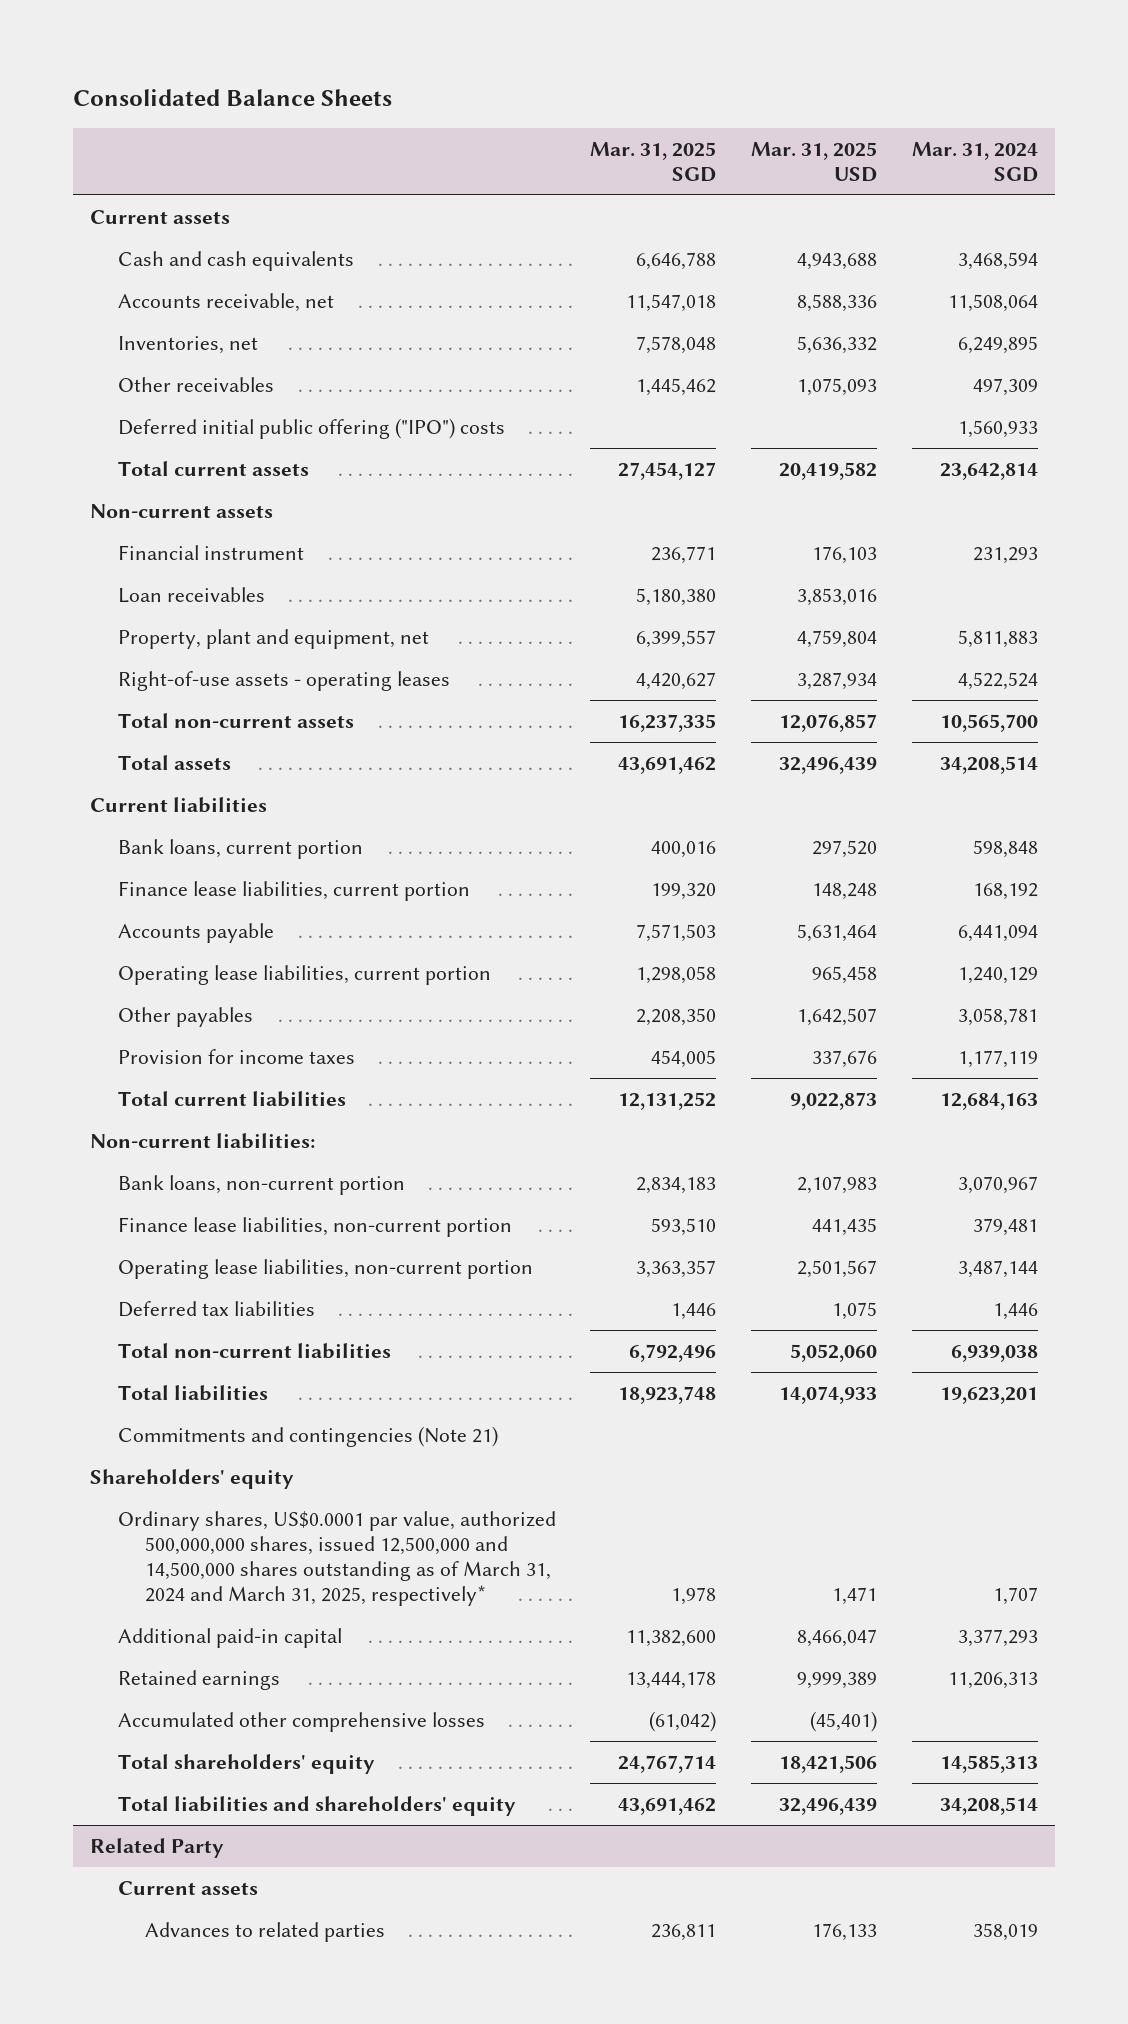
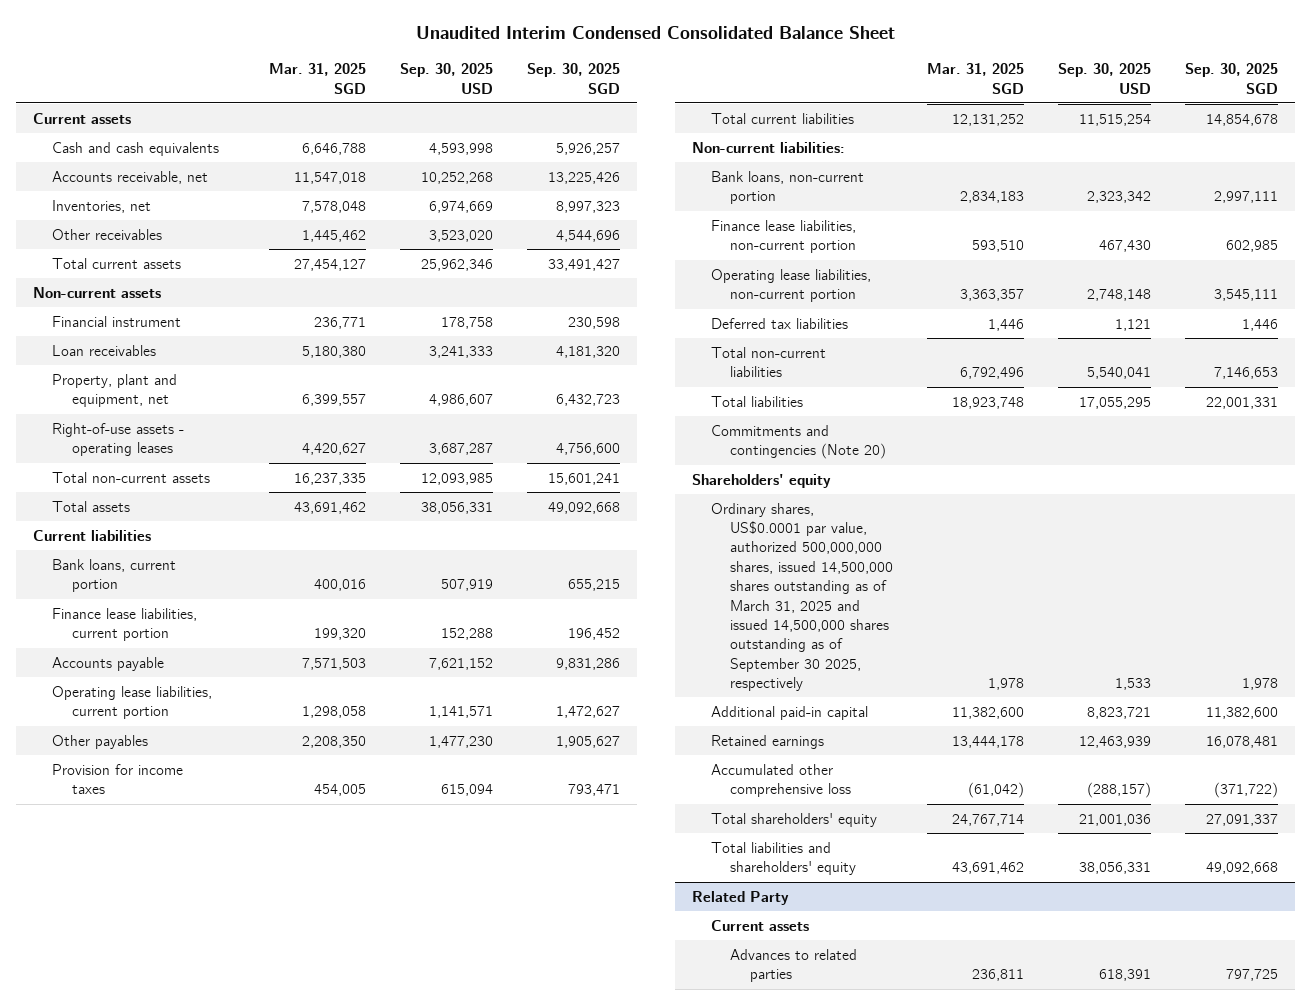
[73,89,393,107] Consolidated Balance Sheets -> [415,26,895,40] Unaudited Interim Condensed Consolidated Balance Sheet
[750,141,877,182] Mar. 31, 2025 USD -> none
[911,141,1038,182] Mar. 31, 2024 SGD -> none
none -> [399,63,493,94] Sep. 30, 2025 USD
none -> [526,63,620,94] Sep. 30, 2025 SGD
[117,417,505,439] Deferred initial public offering ("IPO") costs -> none
[117,1425,498,1447] Commitments and contingencies (Note 21) -> [710,424,887,460] Commitments and contingencies (Note 20)
[117,1510,556,1607] Ordinary shares, US$0.0001 par value, authorized 500,000,000 shares, issued 12,500,000 and 14,500,000 shares outstanding as of March 31, 2024 and March 31, 2025, respectively* -> [710,502,894,691] Ordinary shares, US$0.0001 par value, authorized 500,000,000 shares, issued 14,500,000 shares outstanding as of March 31, 2025 and issued 14,500,000 shares outstanding as of September 30 2025, respectively
[117,1711,485,1732] Accumulated other comprehensive losses -> [710,763,852,798] Accumulated other comprehensive loss

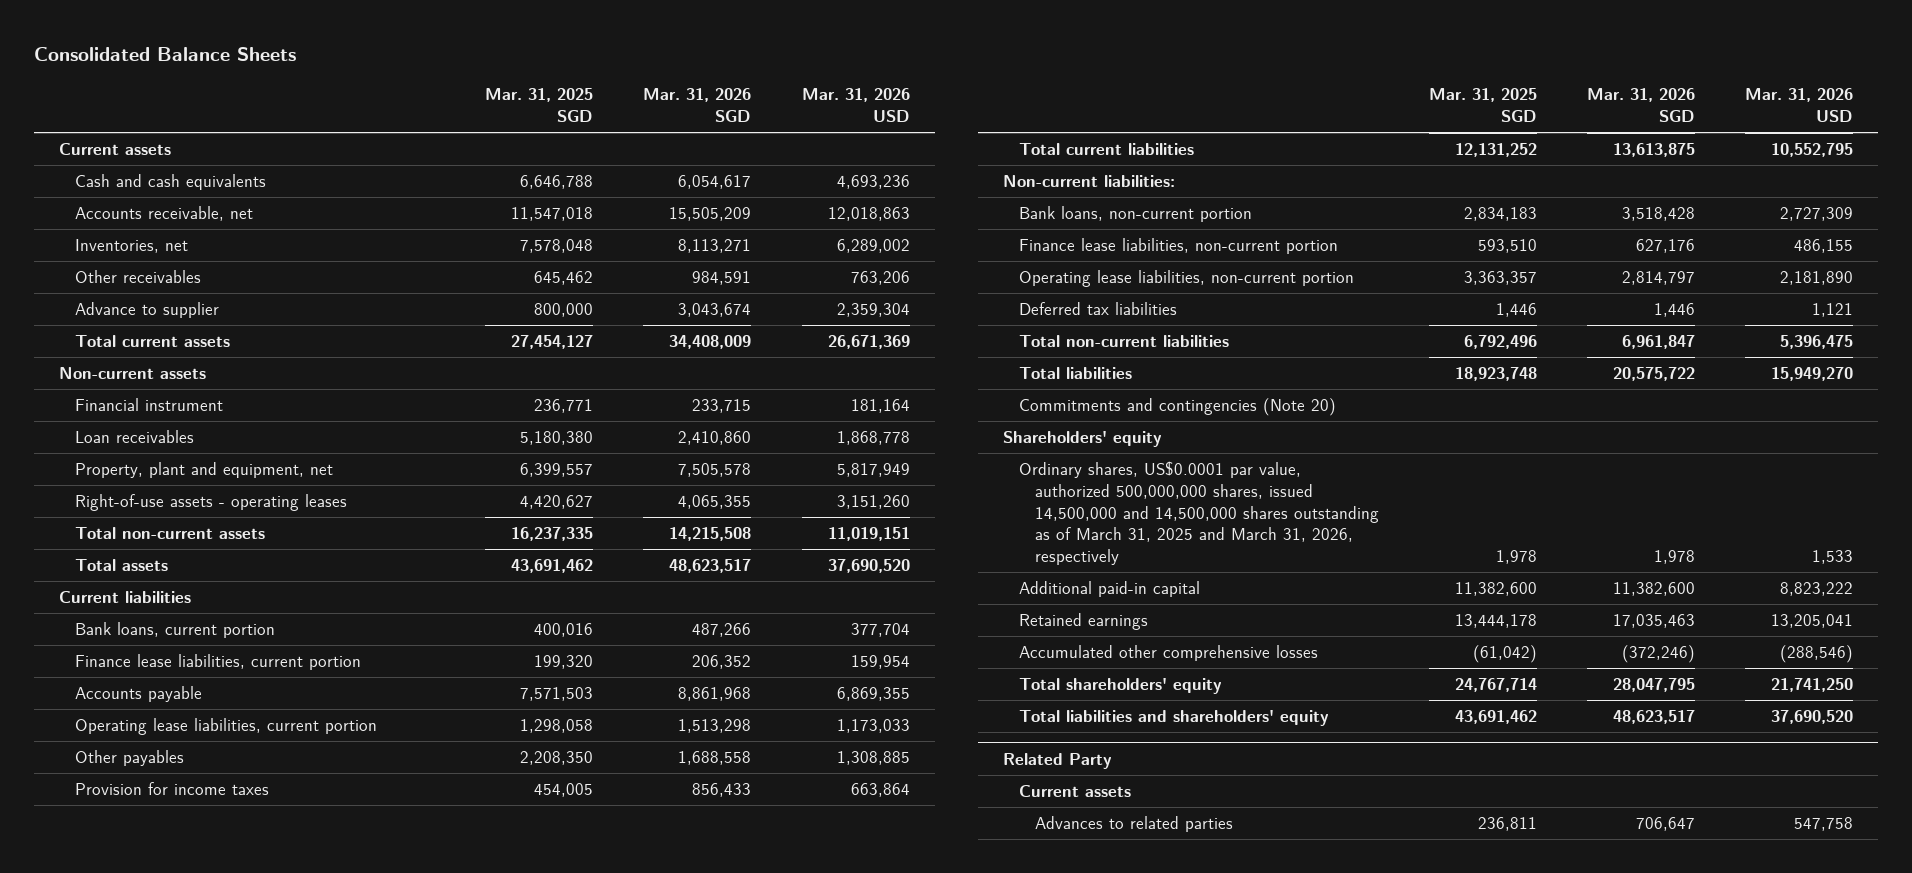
[415,26,895,40] Unaudited Interim Condensed Consolidated Balance Sheet -> [34,46,297,61] Consolidated Balance Sheets
[399,63,493,94] Sep. 30, 2025 USD -> none
[526,63,620,94] Sep. 30, 2025 SGD -> none
none -> [643,88,752,122] Mar. 31, 2026 SGD
none -> [801,88,910,122] Mar. 31, 2026 USD
[301,229,366,242] 1,445,462 -> [534,271,594,286] 645,462
none -> [75,302,220,319] Advance to supplier
[710,502,894,691] Ordinary shares, US$0.0001 par value, authorized 500,000,000 shares, issued 14,500,000 shares outstanding as of March 31, 2025 and issued 14,500,000 shares outstanding as of September 30 2025, respectively -> [1018,461,1379,566] Ordinary shares, US$0.0001 par value, authorized 500,000,000 shares, issued 14,500,000 and 14,500,000 shares outstanding as of March 31, 2025 and March 31, 2026, respectively
[710,763,852,798] Accumulated other comprehensive loss -> [1018,645,1318,662] Accumulated other comprehensive losses

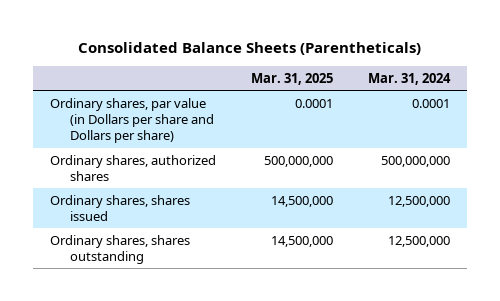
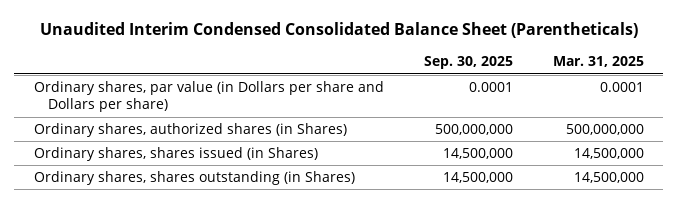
[78,42,422,56] Consolidated Balance Sheets (Parentheticals) -> [39,22,638,39] Unaudited Interim Condensed Consolidated Balance Sheet (Parentheticals)
[367,72,451,85] Mar. 31, 2024 -> none
none -> [423,56,513,70] Sep. 30, 2025
[50,154,217,182] Ordinary shares, authorized shares -> [33,123,347,138] Ordinary shares, authorized shares (in Shares)
[50,194,191,222] Ordinary shares, shares issued -> [33,147,318,162] Ordinary shares, shares issued (in Shares)
[50,234,191,265] Ordinary shares, shares outstanding -> [33,171,355,186] Ordinary shares, shares outstanding (in Shares)

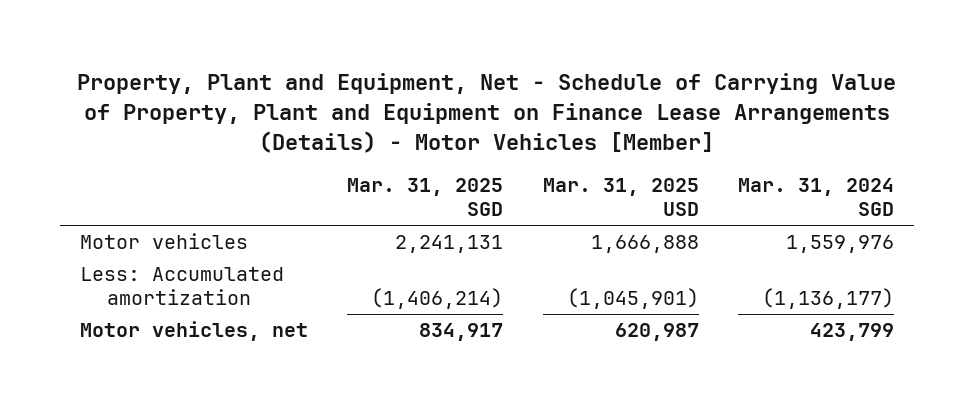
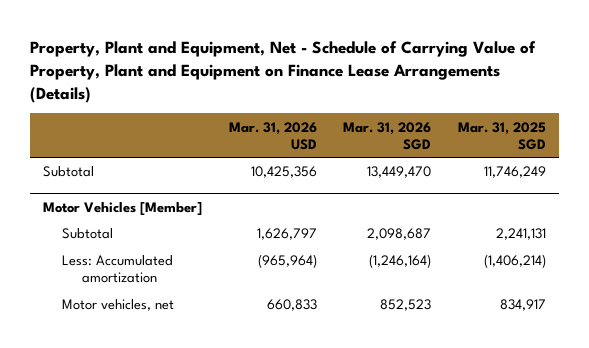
[76,72,896,153] Property, Plant and Equipment, Net - Schedule of Carrying Value of Property, Plant and Equipment on Finance Lease Arrangements (Details) - Motor Vehicles [Member] -> [30,40,537,103] Property, Plant and Equipment, Net - Schedule of Carrying Value of Property, Plant and Equipment on Finance Lease Arrangements (Details)
[542,178,699,217] Mar. 31, 2025 USD -> none
[738,178,895,217] Mar. 31, 2024 SGD -> none
none -> [228,121,317,150] Mar. 31, 2026 USD
none -> [343,121,432,150] Mar. 31, 2026 SGD
none -> [43,166,95,178] Subtotal
none -> [43,201,203,216] Motor Vehicles [Member]
[79,233,248,250] Motor vehicles -> [62,228,114,240] Subtotal

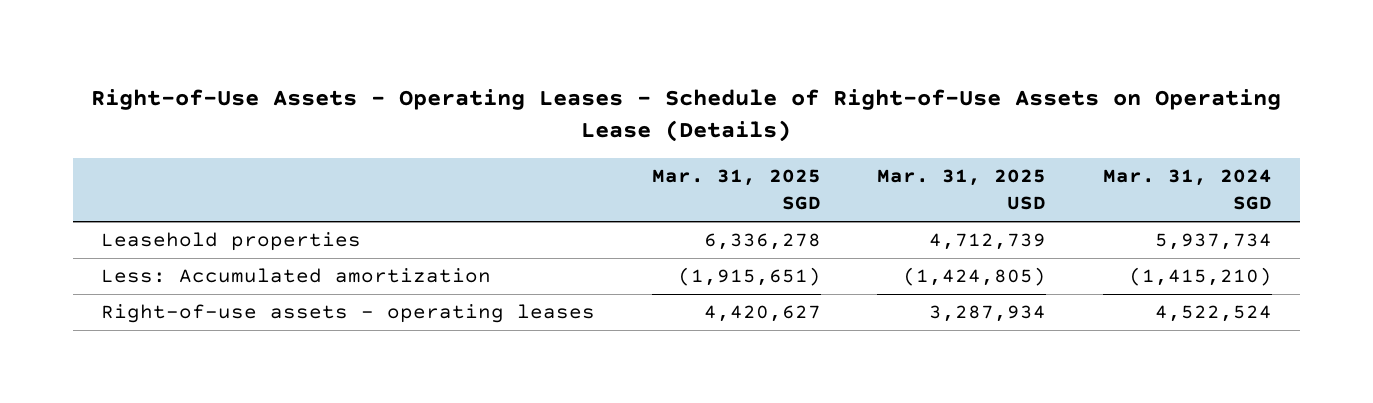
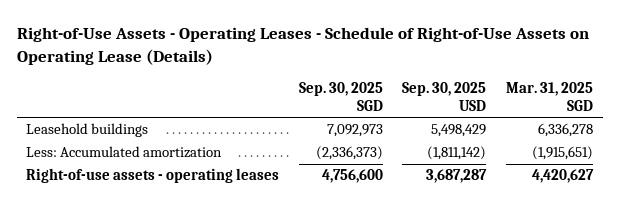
[877,169,1047,211] Mar. 31, 2025 USD -> none
[1102,169,1272,211] Mar. 31, 2024 SGD -> none
none -> [298,81,383,111] Sep. 30, 2025 SGD
none -> [402,81,487,111] Sep. 30, 2025 USD
[101,232,362,252] Leasehold properties -> [26,123,149,138] Leasehold buildings

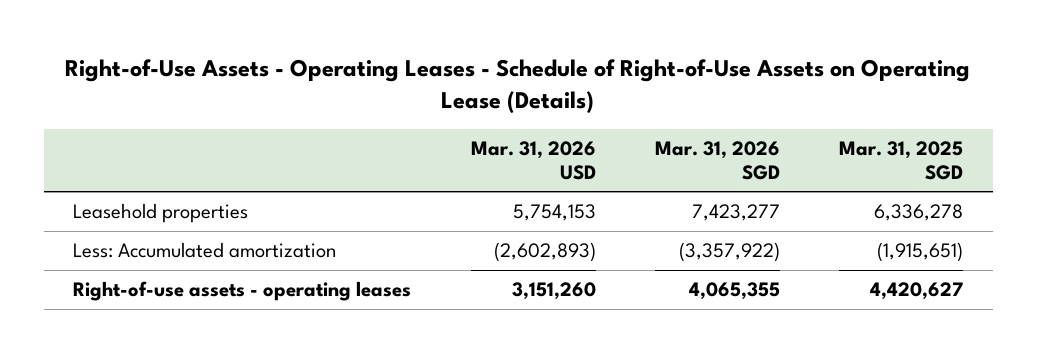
[298,81,383,111] Sep. 30, 2025 SGD -> none
[402,81,487,111] Sep. 30, 2025 USD -> none
none -> [470,140,596,180] Mar. 31, 2026 USD
none -> [655,140,781,180] Mar. 31, 2026 SGD
[26,123,149,138] Leasehold buildings -> [73,203,249,224] Leasehold properties

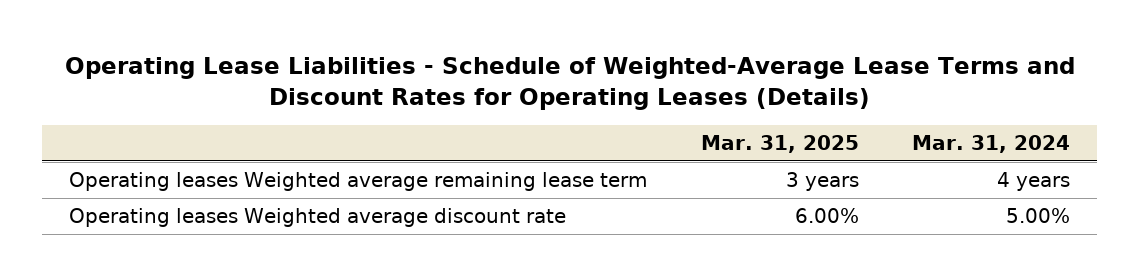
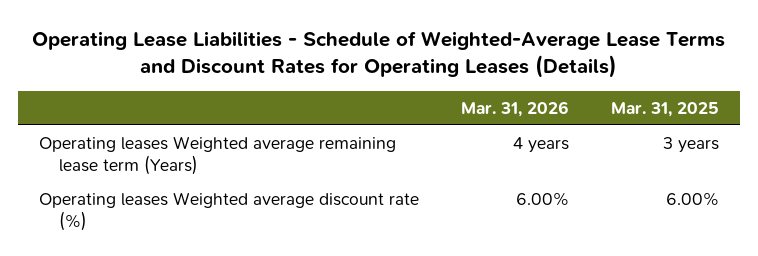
[912,135,1071,154] Mar. 31, 2024 -> none
none -> [461,100,570,117] Mar. 31, 2026
[69,172,648,192] Operating leases Weighted average remaining lease term -> [39,136,397,176] Operating leases Weighted average remaining lease term (Years)
[69,208,567,228] Operating leases Weighted average discount rate -> [39,192,420,232] Operating leases Weighted average discount rate (%)

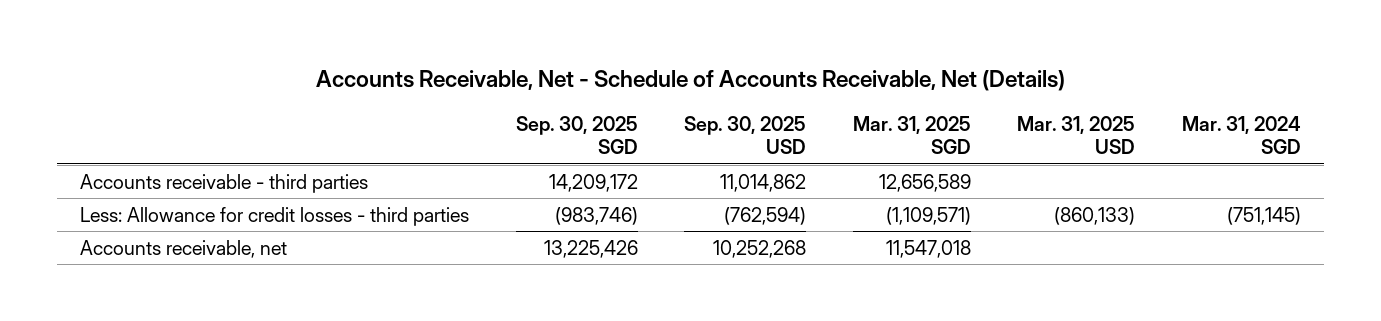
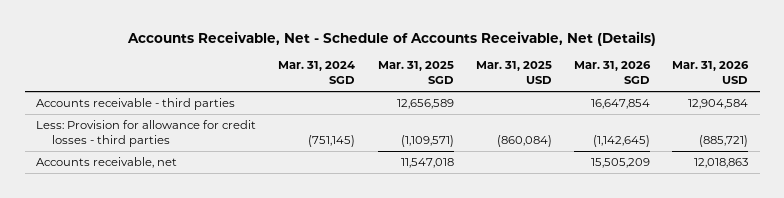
[515,115,638,155] Sep. 30, 2025 SGD -> none
[684,115,807,155] Sep. 30, 2025 USD -> none
none -> [574,61,652,85] Mar. 31, 2026 SGD
none -> [672,61,750,85] Mar. 31, 2026 USD
[80,206,470,226] Less: Allowance for credit losses - third parties -> [35,120,256,147] Less: Provision for allowance for credit losses - third parties
[1054,206,1136,225] (860,133) -> [496,134,552,147] (860,084)

